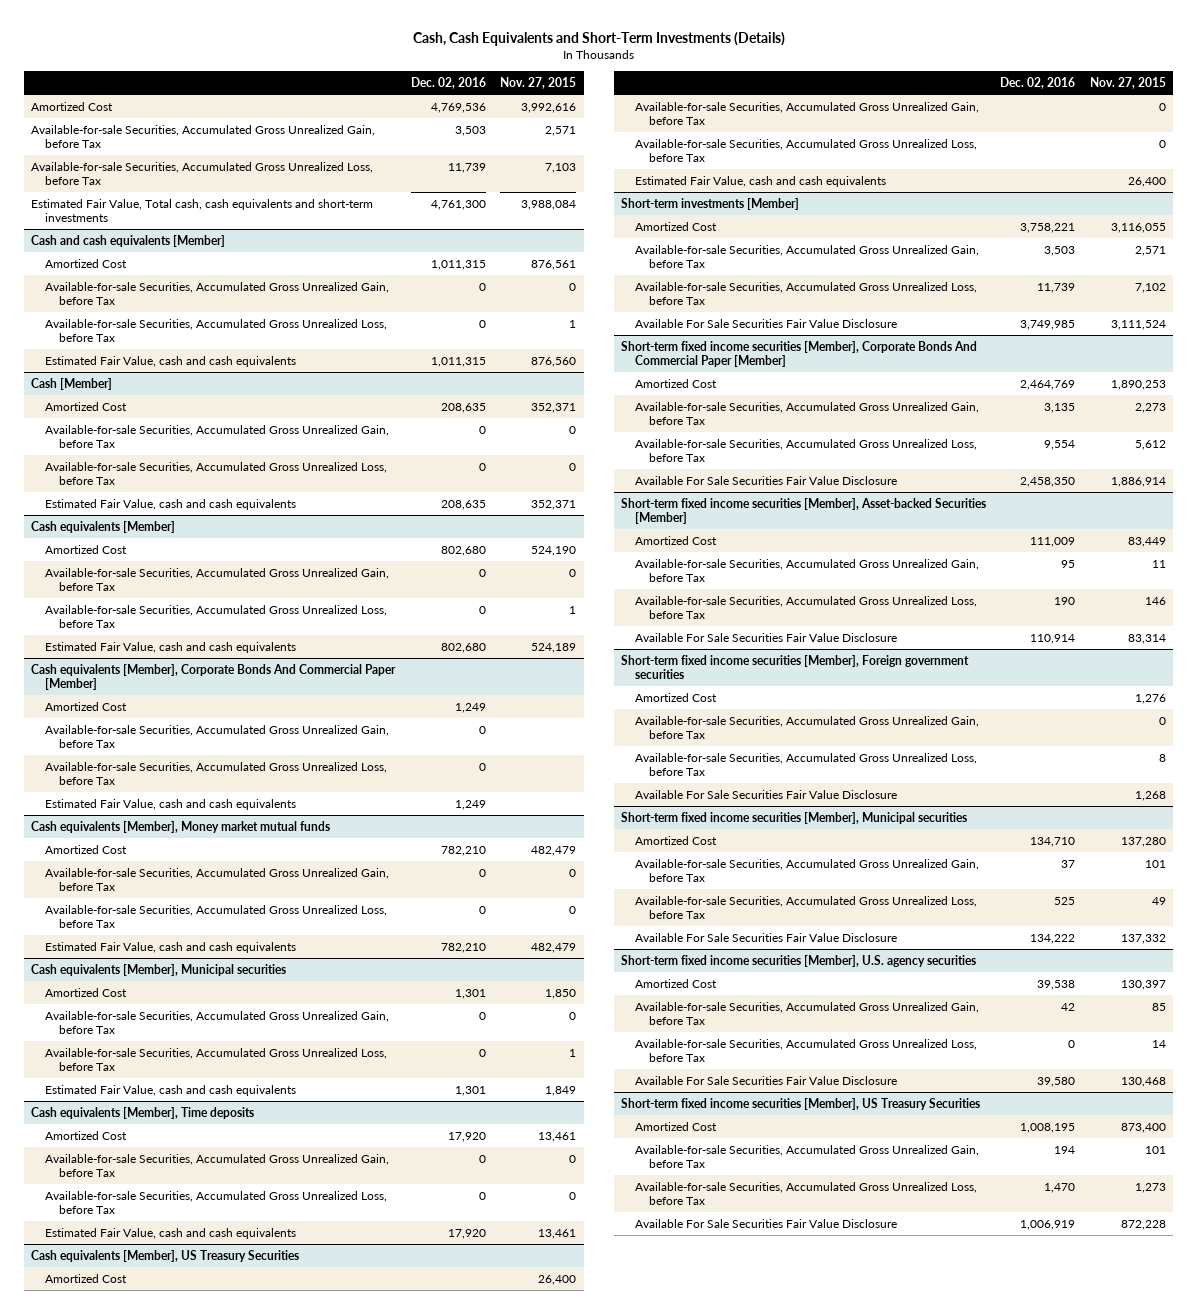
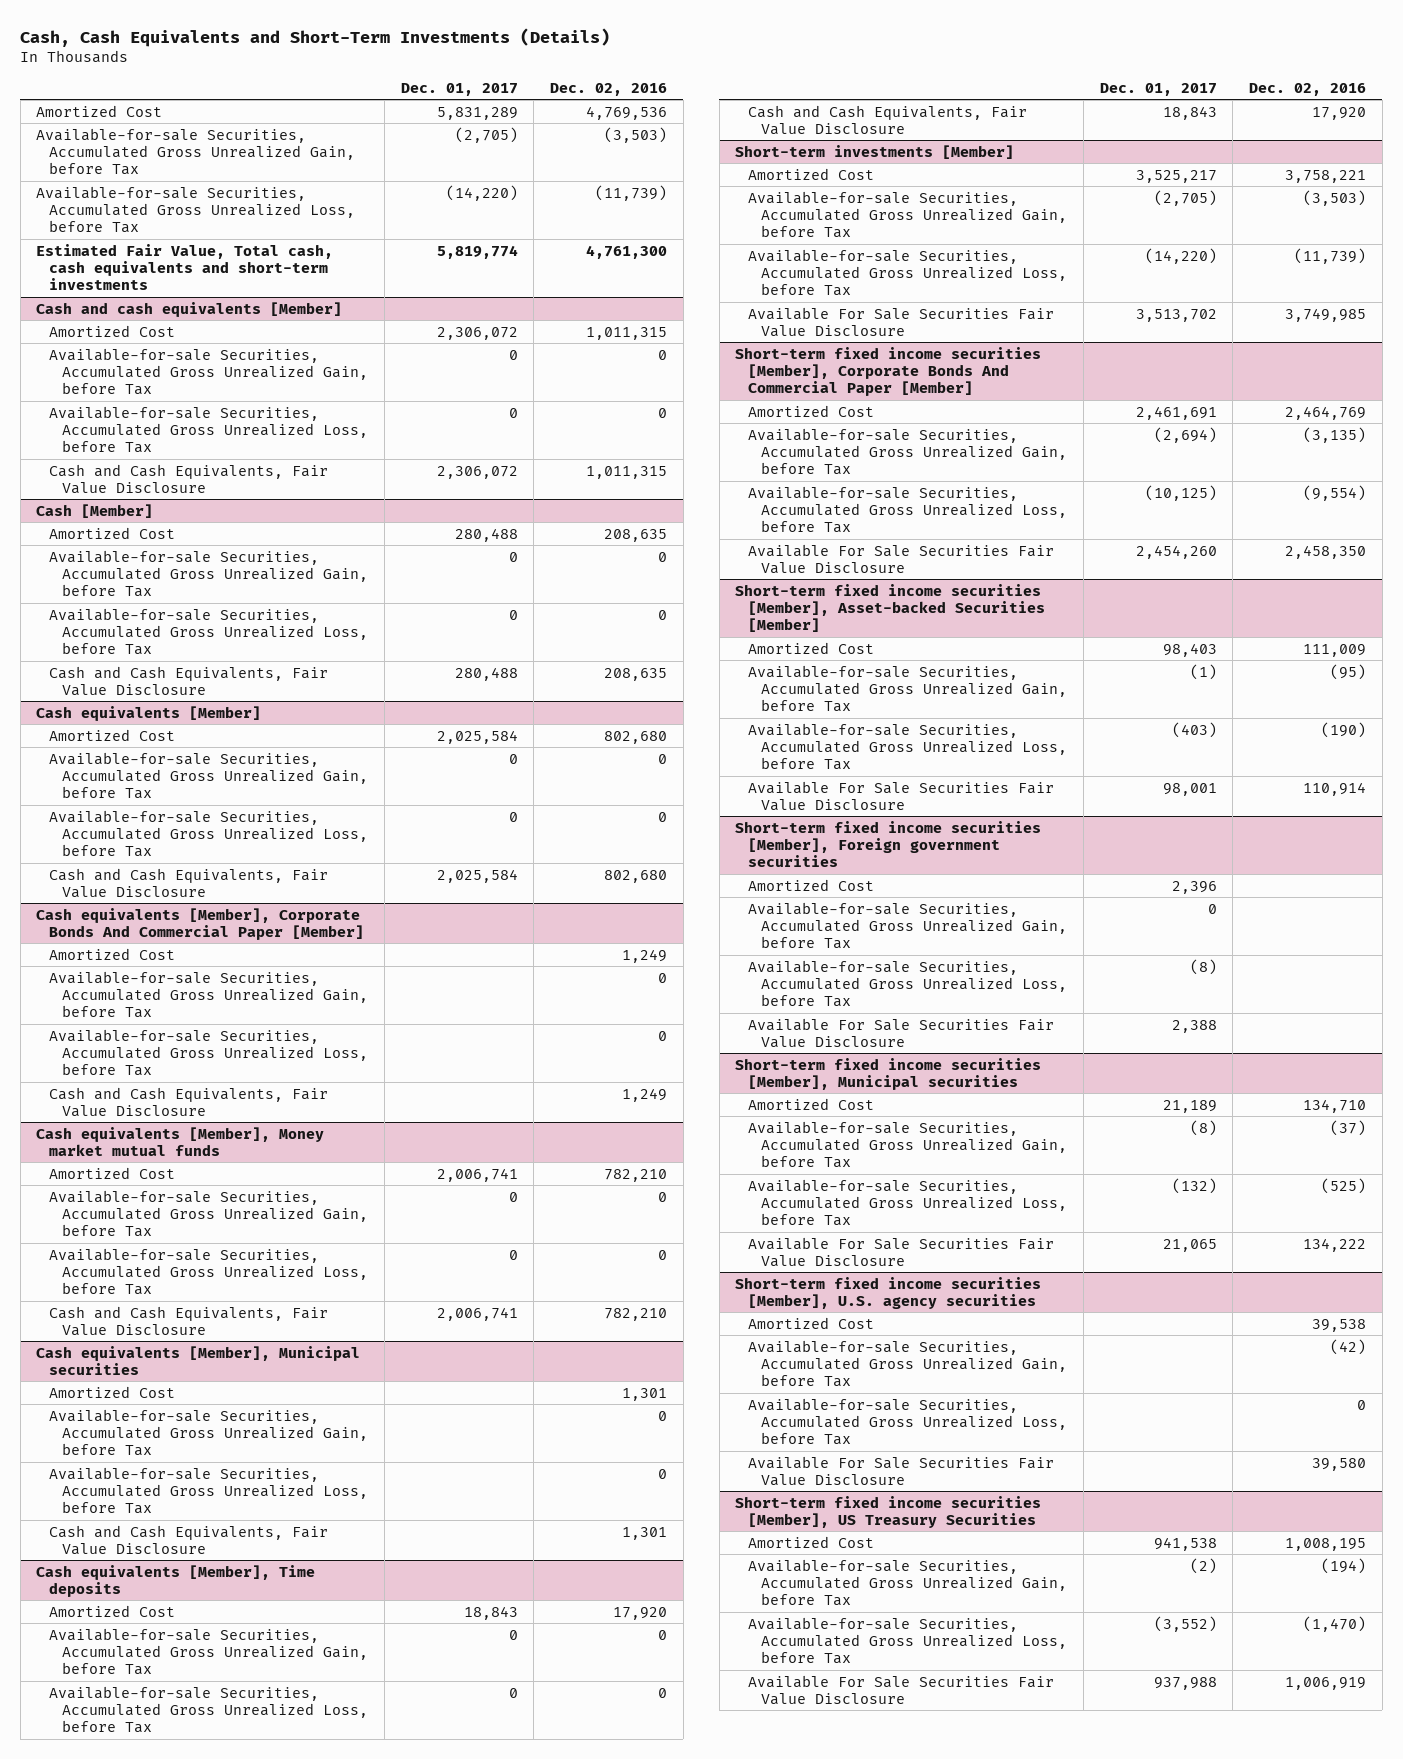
[500,76,577,89] Nov. 27, 2015 -> none
none -> [400,82,518,96] Dec. 01, 2017
[454,125,486,136] 3,503 -> [604,126,668,143] (3,503)
[447,162,486,173] 11,739 -> [595,184,668,201] (11,739)
[45,355,297,367] Estimated Fair Value, cash and cash equivalents -> [49,463,329,494] Cash and Cash Equivalents, Fair Value Disclosure
[45,498,297,510] Estimated Fair Value, cash and cash equivalents -> [49,665,329,696] Cash and Cash Equivalents, Fair Value Disclosure
[45,641,297,653] Estimated Fair Value, cash and cash equivalents -> [49,867,329,898] Cash and Cash Equivalents, Fair Value Disclosure
[45,798,297,810] Estimated Fair Value, cash and cash equivalents -> [49,1086,329,1117] Cash and Cash Equivalents, Fair Value Disclosure
[45,941,297,953] Estimated Fair Value, cash and cash equivalents -> [49,1305,329,1336] Cash and Cash Equivalents, Fair Value Disclosure
[45,1084,297,1096] Estimated Fair Value, cash and cash equivalents -> [49,1524,329,1555] Cash and Cash Equivalents, Fair Value Disclosure
[31,1249,300,1262] Cash equivalents [Member], US Treasury Securities -> none
[45,1273,128,1283] Amortized Cost -> none
[634,101,979,126] Available-for-sale Securities, Accumulated Gross Unrealized Gain, before Tax -> none
[634,138,977,163] Available-for-sale Securities, Accumulated Gross Unrealized Loss, before Tax -> none
[634,175,886,187] Estimated Fair Value, cash and cash equivalents -> none
[45,1227,297,1239] Estimated Fair Value, cash and cash equivalents -> [748,104,1028,135] Cash and Cash Equivalents, Fair Value Disclosure
[1044,245,1076,256] 3,503 -> [1303,189,1367,206] (3,503)
[1037,282,1076,293] 11,739 -> [1294,247,1367,264] (11,739)
[1044,402,1076,413] 3,135 -> [1303,426,1367,443] (3,135)
[1044,439,1076,450] 9,554 -> [1303,484,1367,501] (9,554)
[1061,559,1076,568] 95 -> [1330,663,1367,680] (95)
[1054,596,1076,605] 190 -> [1321,721,1367,738] (190)
[1061,859,1076,868] 37 -> [1330,1119,1367,1136] (37)
[1054,896,1076,905] 525 -> [1321,1177,1367,1194] (525)
[1061,1002,1076,1011] 42 -> [1330,1338,1367,1355] (42)
[1054,1145,1076,1154] 194 -> [1321,1557,1367,1574] (194)
[1044,1182,1076,1193] 1,470 -> [1303,1615,1367,1632] (1,470)

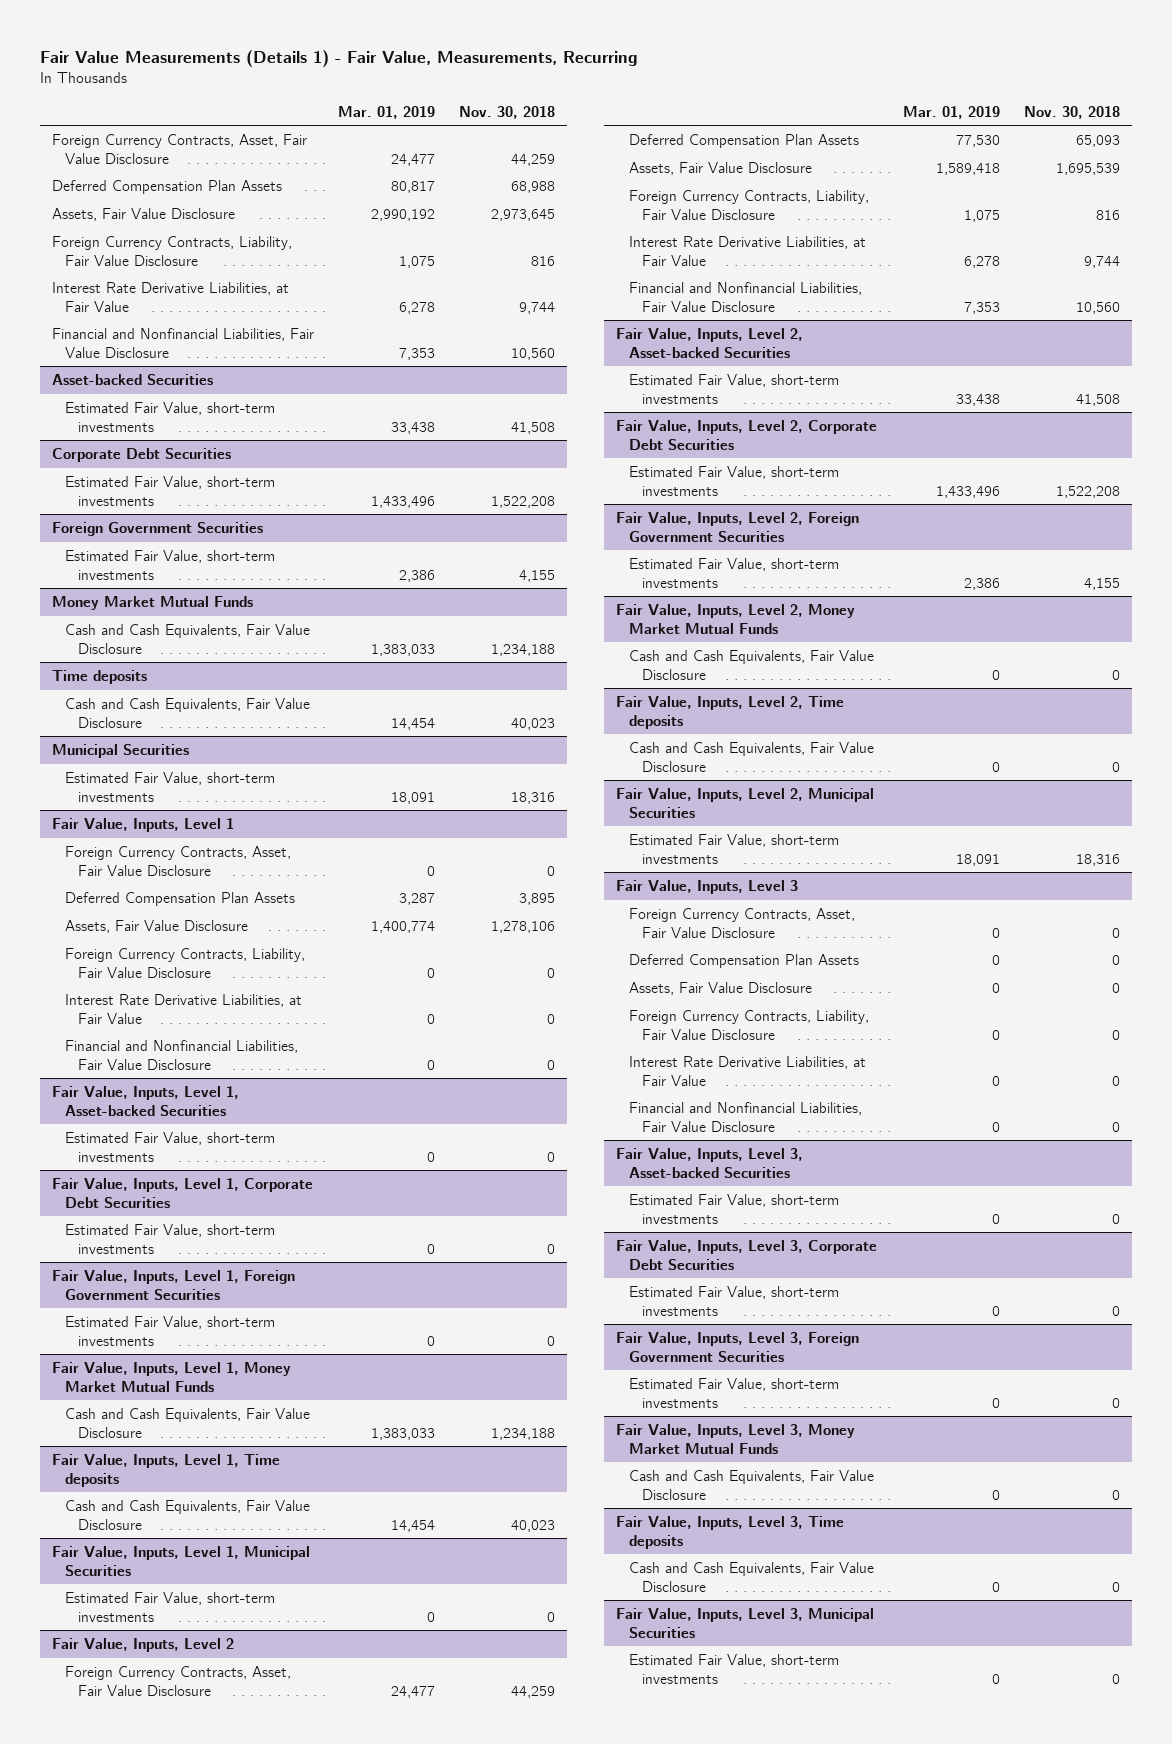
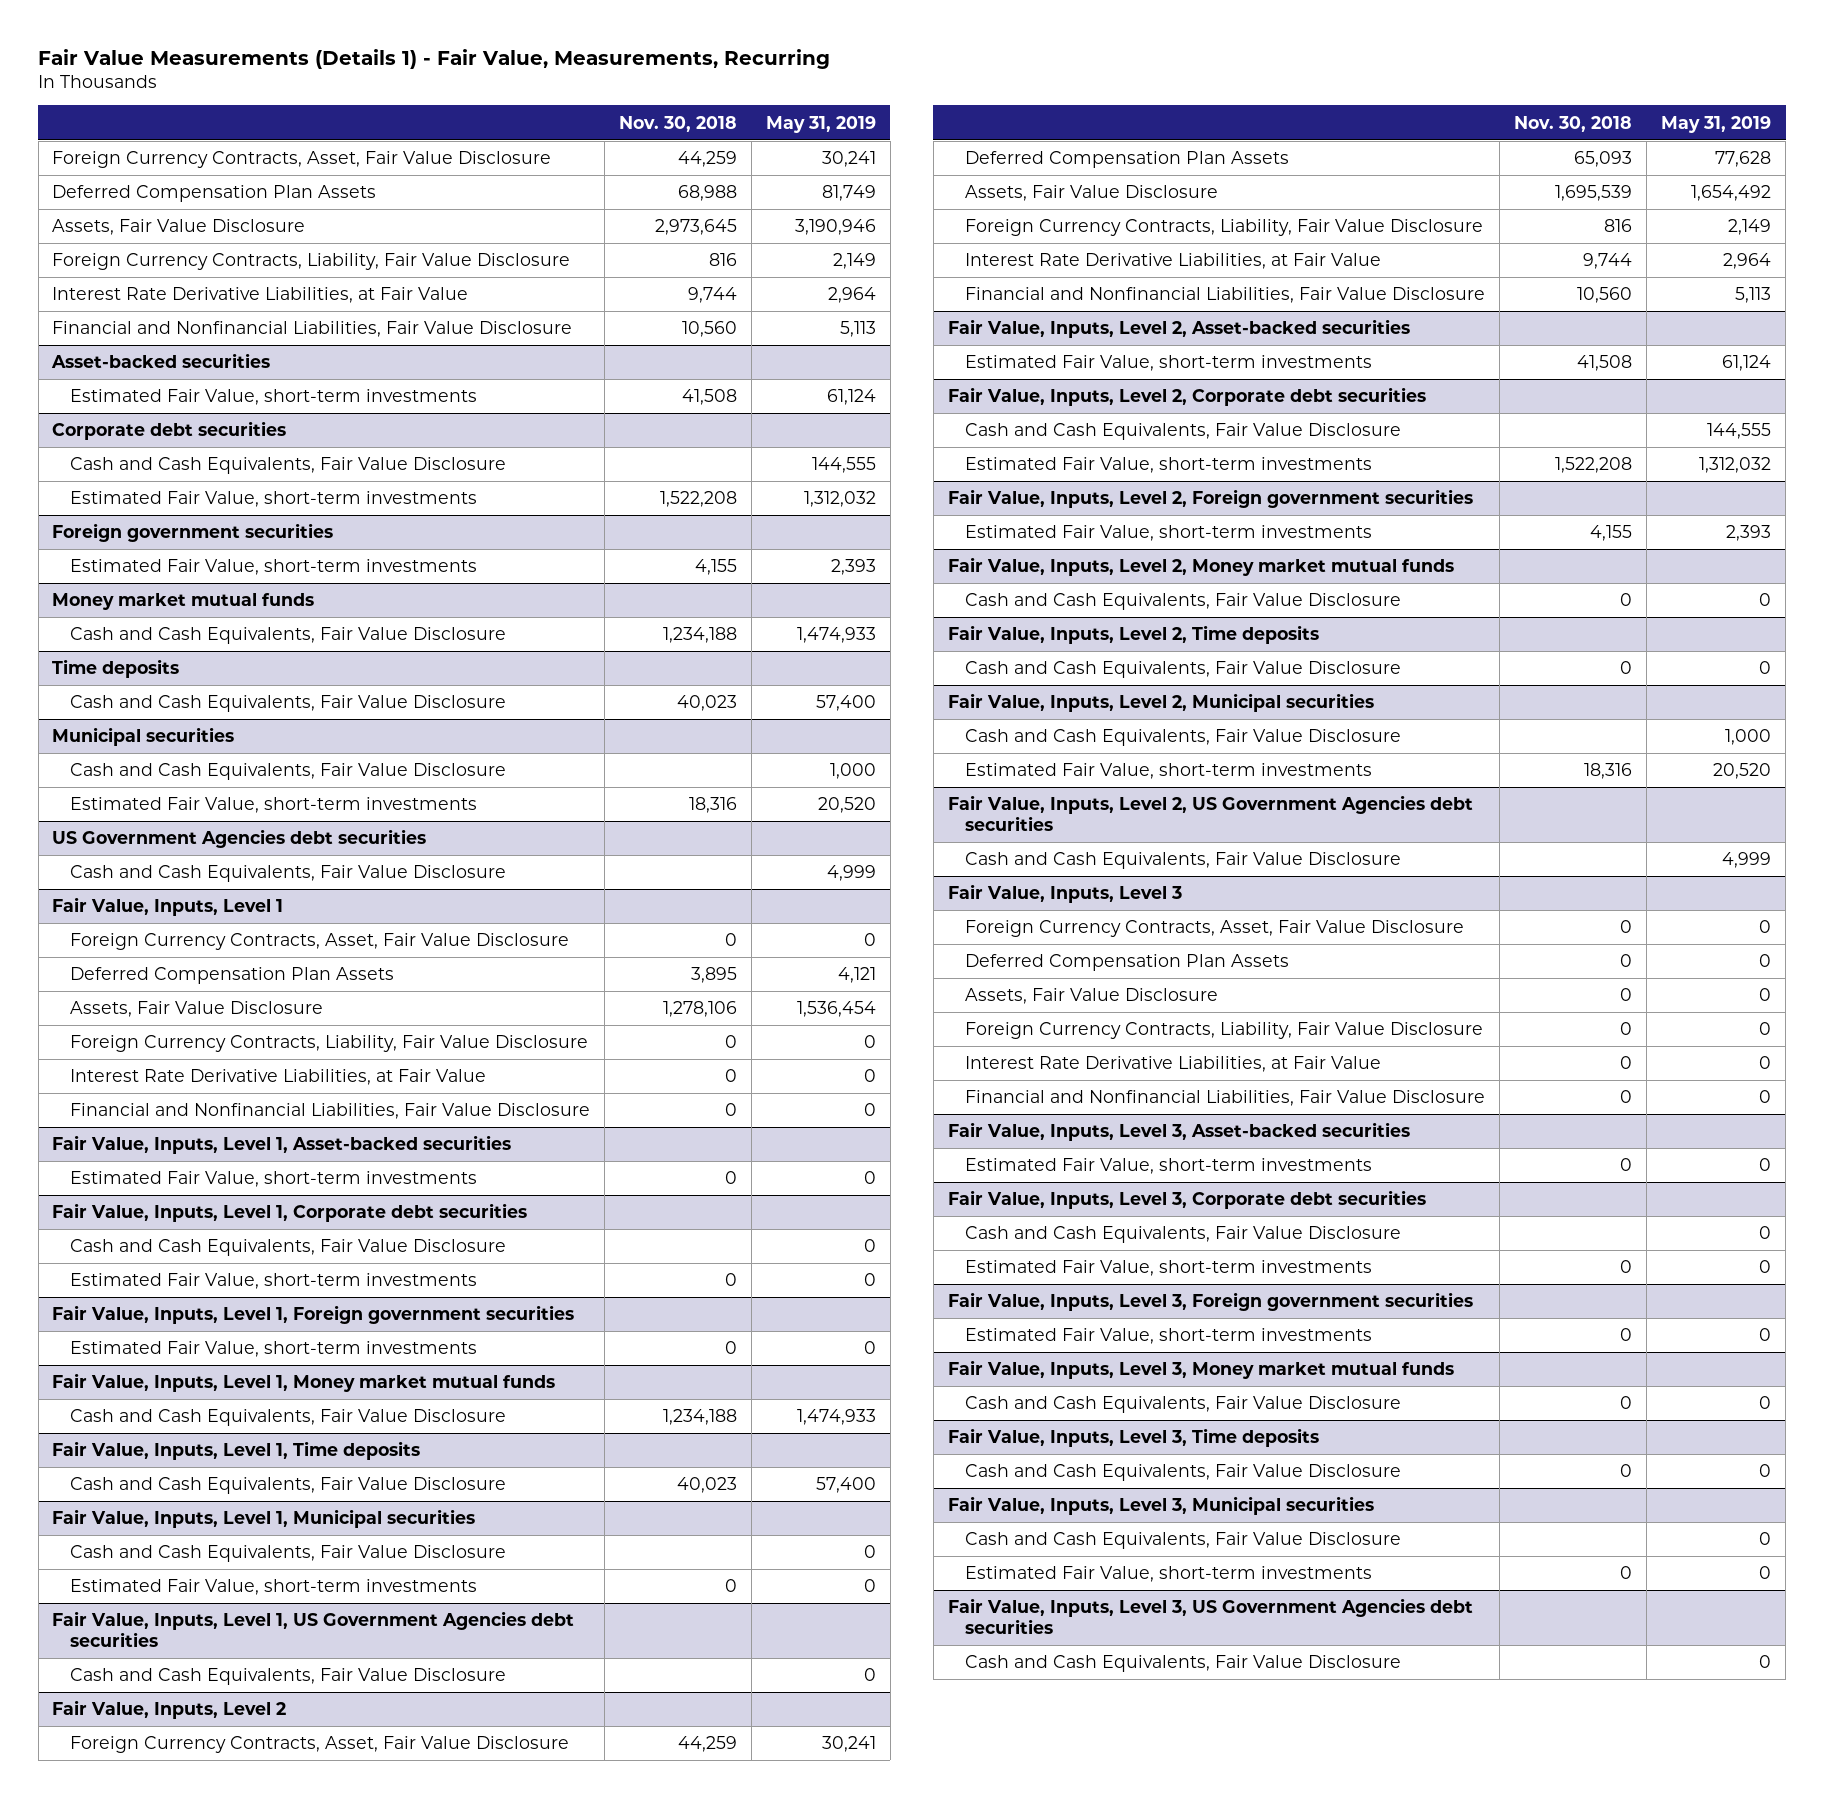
[337,105,435,119] Mar. 01, 2019 -> none
none -> [765,115,876,133] May 31, 2019
[51,373,213,385] Asset-backed Securities -> [51,353,271,369] Asset-backed securities
[51,447,231,462] Corporate Debt Securities -> [52,421,287,441] Corporate debt securities
none -> [70,457,507,475] Cash and Cash Equivalents, Fair Value Disclosure
[51,521,263,536] Foreign Government Securities -> [52,523,334,543] Foreign government securities
[51,595,253,610] Money Market Mutual Funds -> [52,593,315,611] Money market mutual funds
[51,743,189,758] Municipal Securities -> [52,727,235,747] Municipal securities
none -> [70,763,507,781] Cash and Cash Equivalents, Fair Value Disclosure
none -> [52,829,427,849] US Government Agencies debt securities
none -> [70,865,507,883] Cash and Cash Equivalents, Fair Value Disclosure
[51,1085,239,1116] Fair Value, Inputs, Level 1, Asset-backed Securities -> [52,1135,512,1155] Fair Value, Inputs, Level 1, Asset-backed securities
[51,1177,313,1208] Fair Value, Inputs, Level 1, Corporate Debt Securities -> [52,1203,528,1223] Fair Value, Inputs, Level 1, Corporate debt securities
none -> [70,1239,507,1257] Cash and Cash Equivalents, Fair Value Disclosure
[51,1269,295,1300] Fair Value, Inputs, Level 1, Foreign Government Securities -> [52,1305,575,1325] Fair Value, Inputs, Level 1, Foreign government securities
[51,1361,291,1392] Fair Value, Inputs, Level 1, Money Market Mutual Funds -> [52,1373,556,1393] Fair Value, Inputs, Level 1, Money market mutual funds
[51,1545,310,1576] Fair Value, Inputs, Level 1, Municipal Securities -> [52,1509,476,1529] Fair Value, Inputs, Level 1, Municipal securities
none -> [70,1545,507,1563] Cash and Cash Equivalents, Fair Value Disclosure
none -> [52,1611,575,1647] Fair Value, Inputs, Level 1, US Government Agencies debt securities
none -> [70,1668,507,1686] Cash and Cash Equivalents, Fair Value Disclosure
[616,327,804,358] Fair Value, Inputs, Level 2, Asset-backed Securities -> [947,319,1410,339] Fair Value, Inputs, Level 2, Asset-backed securities
[616,419,878,450] Fair Value, Inputs, Level 2, Corporate Debt Securities -> [947,387,1426,407] Fair Value, Inputs, Level 2, Corporate debt securities
none -> [965,423,1402,441] Cash and Cash Equivalents, Fair Value Disclosure
[616,511,860,542] Fair Value, Inputs, Level 2, Foreign Government Securities -> [947,489,1473,509] Fair Value, Inputs, Level 2, Foreign government securities
[616,603,856,634] Fair Value, Inputs, Level 2, Money Market Mutual Funds -> [947,557,1454,577] Fair Value, Inputs, Level 2, Money market mutual funds
[616,787,875,818] Fair Value, Inputs, Level 2, Municipal Securities -> [947,693,1374,713] Fair Value, Inputs, Level 2, Municipal securities
none -> [965,729,1402,747] Cash and Cash Equivalents, Fair Value Disclosure
none -> [947,795,1473,831] Fair Value, Inputs, Level 2, US Government Agencies debt securities
none -> [965,852,1402,870] Cash and Cash Equivalents, Fair Value Disclosure
[616,1147,804,1178] Fair Value, Inputs, Level 3, Asset-backed Securities -> [947,1122,1410,1142] Fair Value, Inputs, Level 3, Asset-backed securities
[616,1239,878,1270] Fair Value, Inputs, Level 3, Corporate Debt Securities -> [947,1190,1426,1210] Fair Value, Inputs, Level 3, Corporate debt securities
none -> [965,1226,1402,1244] Cash and Cash Equivalents, Fair Value Disclosure
[616,1331,860,1362] Fair Value, Inputs, Level 3, Foreign Government Securities -> [947,1292,1473,1312] Fair Value, Inputs, Level 3, Foreign government securities
[616,1423,856,1454] Fair Value, Inputs, Level 3, Money Market Mutual Funds -> [947,1360,1454,1380] Fair Value, Inputs, Level 3, Money market mutual funds
[616,1607,875,1638] Fair Value, Inputs, Level 3, Municipal Securities -> [947,1496,1374,1516] Fair Value, Inputs, Level 3, Municipal securities
none -> [965,1532,1402,1550] Cash and Cash Equivalents, Fair Value Disclosure
none -> [947,1598,1473,1634] Fair Value, Inputs, Level 3, US Government Agencies debt securities
none -> [965,1655,1402,1673] Cash and Cash Equivalents, Fair Value Disclosure

